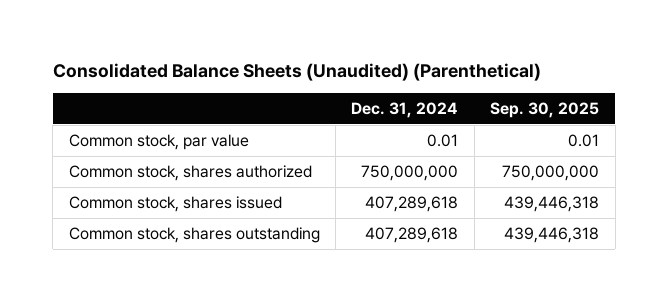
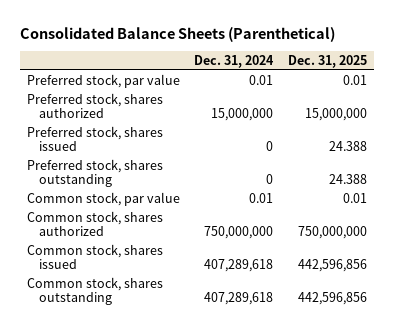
[52,63,541,82] Consolidated Balance Sheets (Unaudited) (Parenthetical) -> [19,26,335,42] Consolidated Balance Sheets (Parenthetical)
[490,102,600,119] Sep. 30, 2025 -> none
none -> [287,55,367,69] Dec. 31, 2025
none -> [26,73,180,88] Preferred stock, par value
none -> [26,92,163,119] Preferred stock, shares authorized
none -> [26,125,163,152] Preferred stock, shares issued
none -> [26,158,163,188] Preferred stock, shares outstanding

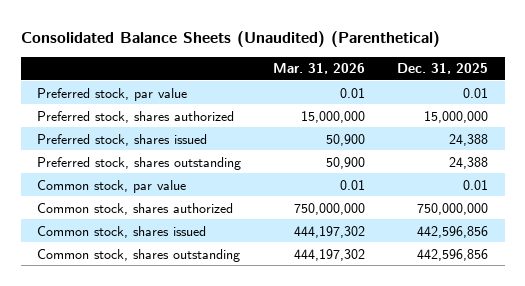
[19,26,335,42] Consolidated Balance Sheets (Parenthetical) -> [20,30,440,47] Consolidated Balance Sheets (Unaudited) (Parenthetical)
[194,55,275,69] Dec. 31, 2024 -> none
none -> [273,63,366,75] Mar. 31, 2026
[328,141,367,152] 24.388 -> [449,133,489,146] 24,388
[328,174,367,185] 24.388 -> [449,156,489,169] 24,388

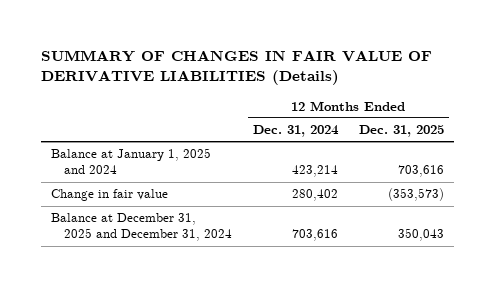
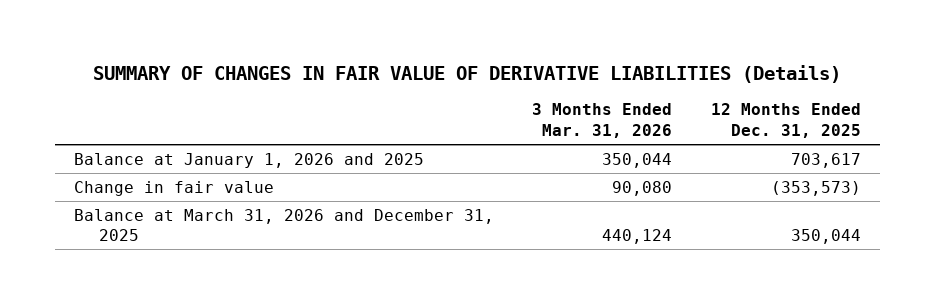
[253,125,340,138] Dec. 31, 2024 -> none
none -> [532,103,673,138] 3 Months Ended Mar. 31, 2026
[50,148,211,175] Balance at January 1, 2025 and 2024 -> [74,152,425,168] Balance at January 1, 2026 and 2025
[397,165,444,178] 703,616 -> [790,152,861,168] 703,617
[50,213,233,242] Balance at December 31, 2025 and December 31, 2024 -> [74,208,495,242] Balance at March 31, 2026 and December 31, 2025
[397,228,444,242] 350,043 -> [790,229,861,245] 350,044

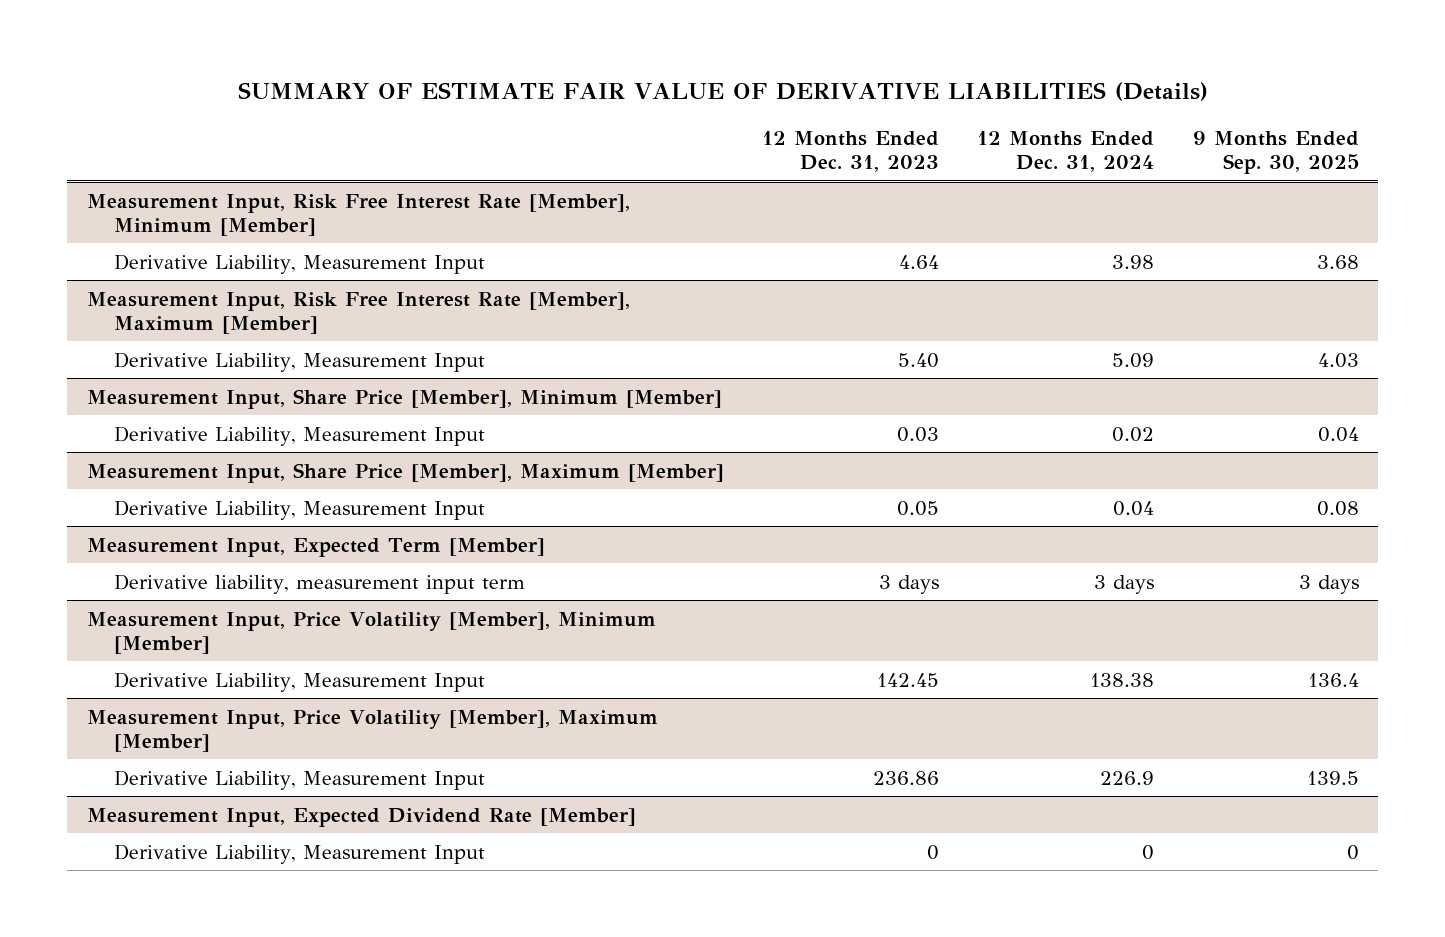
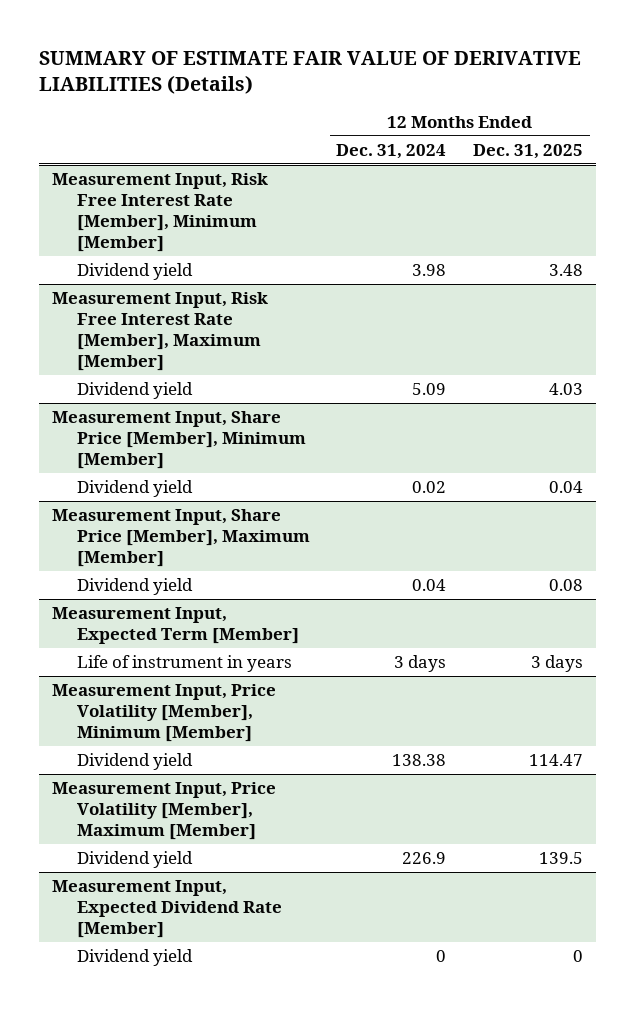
[761,131,939,173] 12 Months Ended Dec. 31, 2023 -> none
[1192,131,1359,175] 9 Months Ended Sep. 30, 2025 -> none
none -> [472,143,583,159] Dec. 31, 2025
[113,253,485,274] Derivative Liability, Measurement Input -> [77,263,194,281] Dividend yield
[113,351,485,372] Derivative Liability, Measurement Input -> [77,382,194,400] Dividend yield
[113,425,485,446] Derivative Liability, Measurement Input -> [77,480,194,498] Dividend yield
[113,499,485,520] Derivative Liability, Measurement Input -> [77,578,194,596] Dividend yield
[113,573,525,594] Derivative liability, measurement input term -> [77,655,293,673] Life of instrument in years
[113,671,485,692] Derivative Liability, Measurement Input -> [77,753,194,771] Dividend yield
[113,769,485,790] Derivative Liability, Measurement Input -> [77,851,194,869] Dividend yield
[113,843,485,864] Derivative Liability, Measurement Input -> [77,949,194,967] Dividend yield

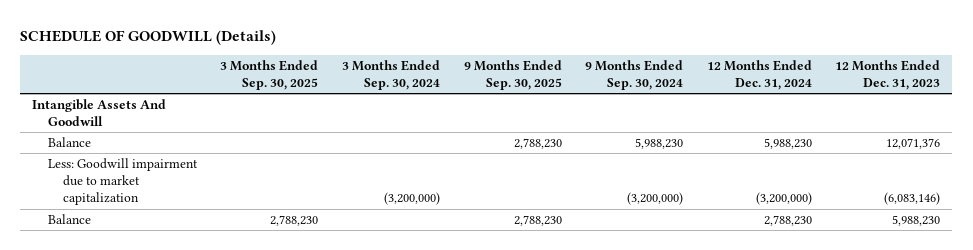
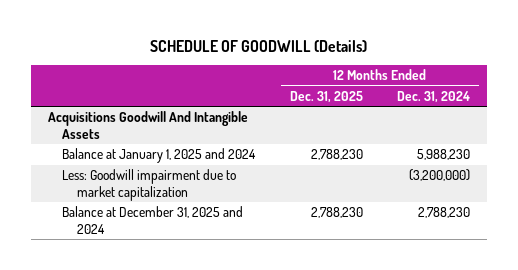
[220,59,319,90] 3 Months Ended Sep. 30, 2025 -> none
[341,59,440,90] 3 Months Ended Sep. 30, 2024 -> none
[463,59,562,90] 9 Months Ended Sep. 30, 2025 -> none
[585,59,684,90] 9 Months Ended Sep. 30, 2024 -> none
[835,59,941,90] 12 Months Ended Dec. 31, 2023 -> none
none -> [289,90,363,103] Dec. 31, 2025
[32,98,167,127] Intangible Assets And Goodwill -> [47,111,248,139] Acquisitions Goodwill And Intangible Assets
[47,136,91,147] Balance -> [62,148,257,164] Balance at January 1, 2025 and 2024
[47,213,91,224] Balance -> [62,206,244,234] Balance at December 31, 2025 and 2024

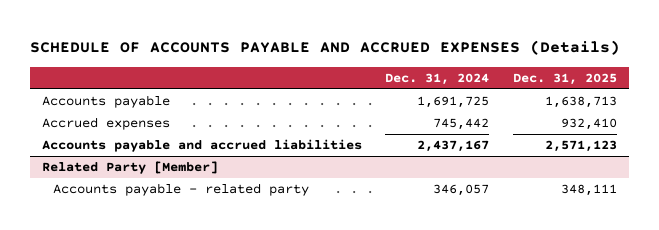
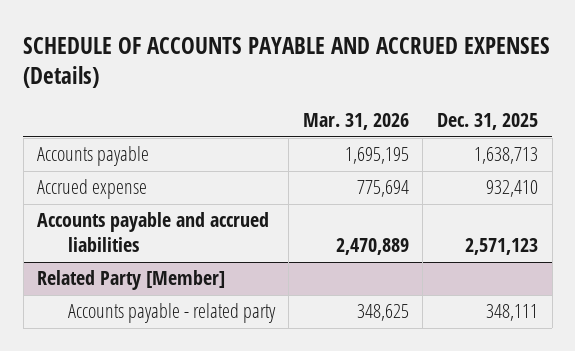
[385,72,490,85] Dec. 31, 2024 -> none
none -> [302,113,409,131] Mar. 31, 2026
[41,117,170,131] Accrued expenses -> [37,179,148,200] Accrued expense

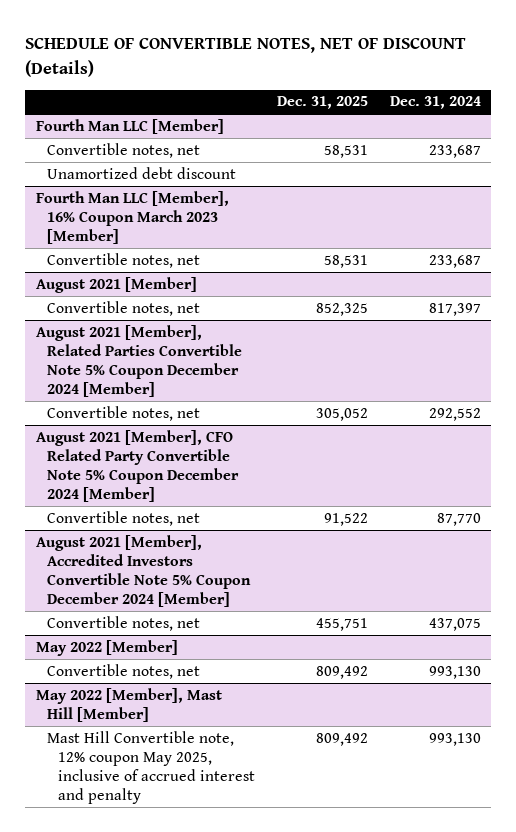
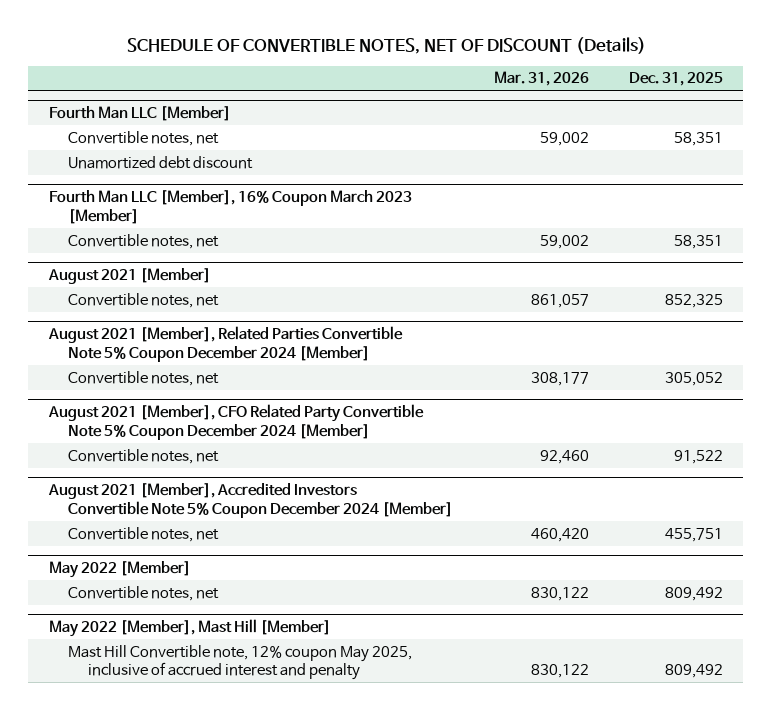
[389,96,481,110] Dec. 31, 2024 -> none
none -> [493,71,589,87] Mar. 31, 2026
[324,144,369,158] 58,531 -> [673,131,723,146] 58,351
[324,254,369,268] 58,531 -> [673,234,723,249] 58,351

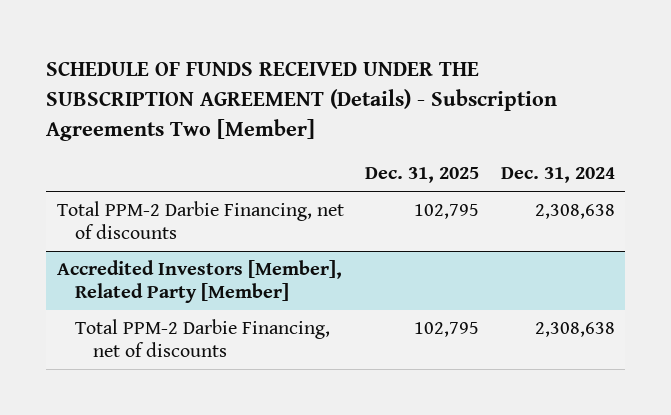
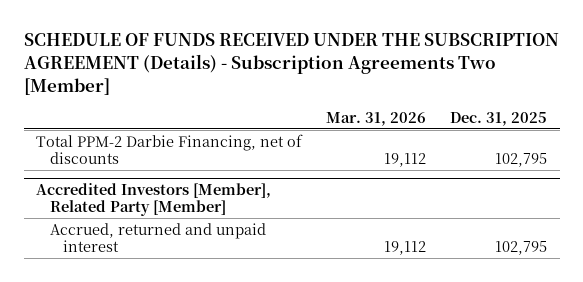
[500,167,615,184] Dec. 31, 2024 -> none
none -> [326,112,427,127] Mar. 31, 2026
[74,319,330,357] Total PPM-2 Darbie Financing, net of discounts -> [49,222,266,252] Accrued, returned and unpaid interest

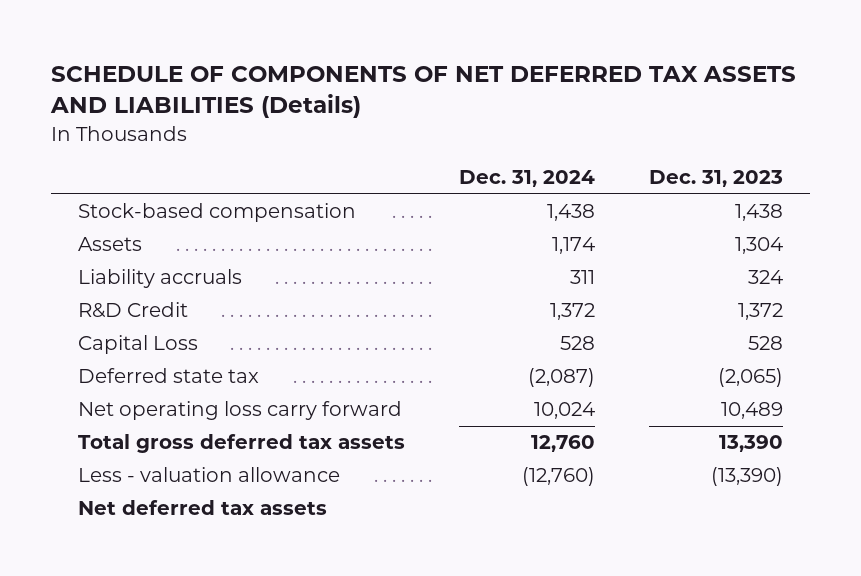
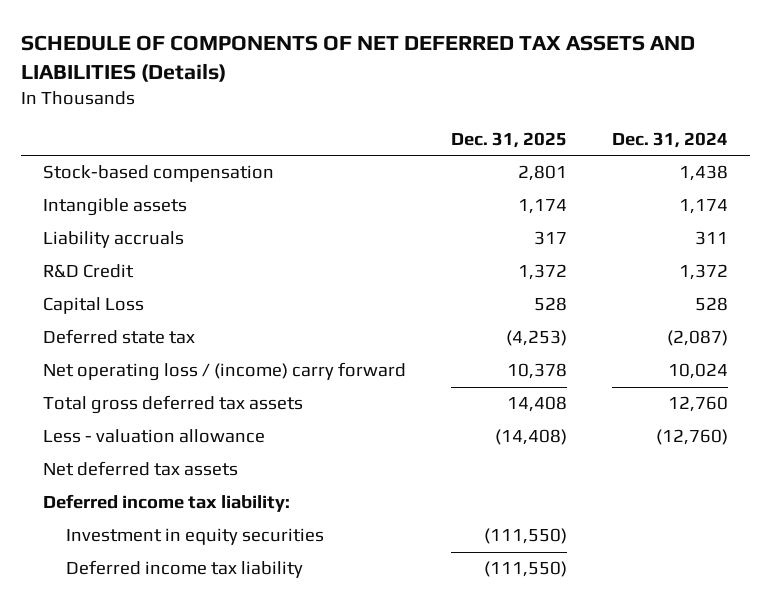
[648,170,783,188] Dec. 31, 2023 -> none
none -> [450,131,567,148] Dec. 31, 2025
[77,237,142,252] Assets -> [43,198,188,217] Intangible assets
[77,401,402,421] Net operating loss carry forward -> [43,362,407,382] Net operating loss / (income) carry forward
none -> [43,494,291,513] Deferred income tax liability:
none -> [66,528,325,546] Investment in equity securities
none -> [66,560,304,579] Deferred income tax liability

